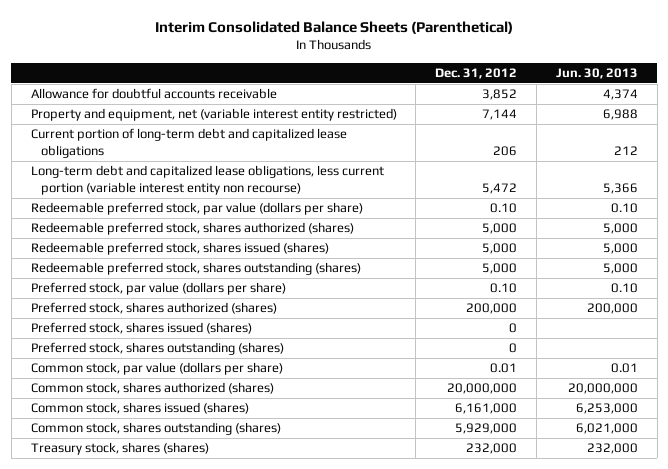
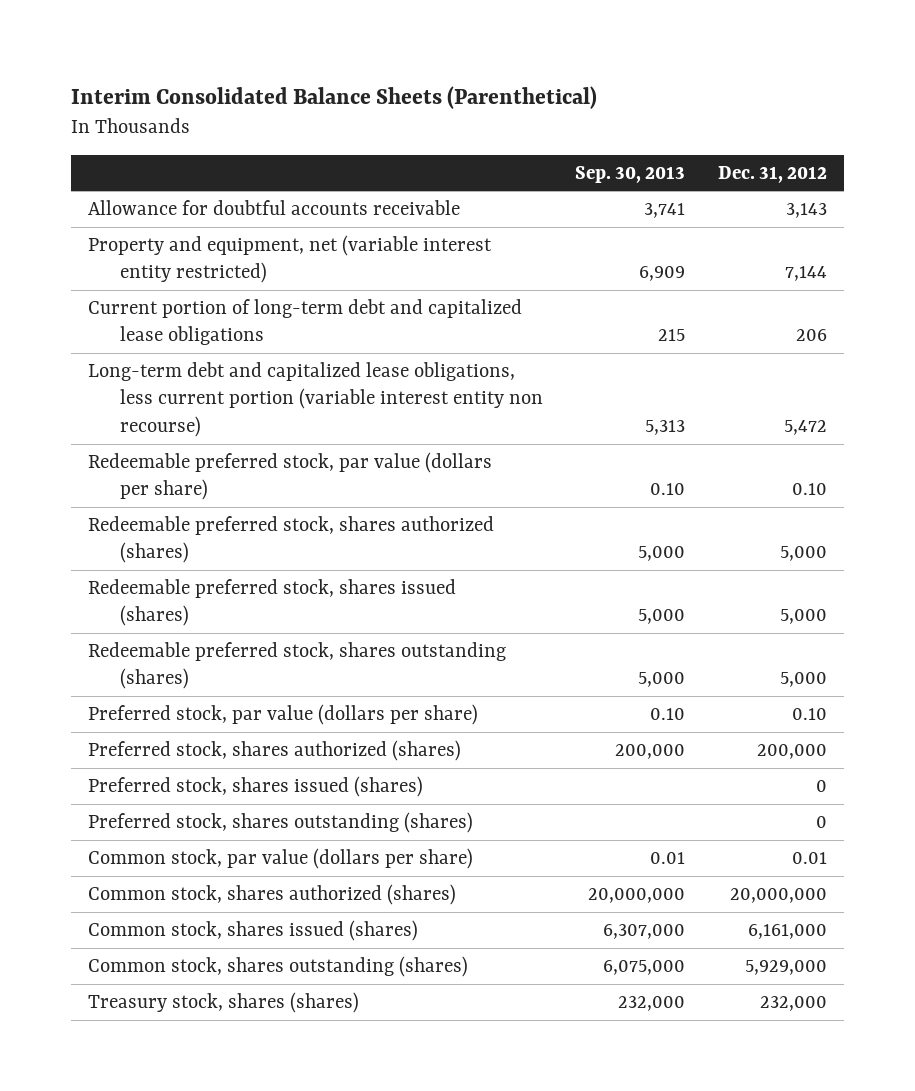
[555,67,638,79] Jun. 30, 2013 -> none
none -> [575,165,686,183] Sep. 30, 2013
[482,89,518,101] 3,852 -> [786,203,828,219] 3,143

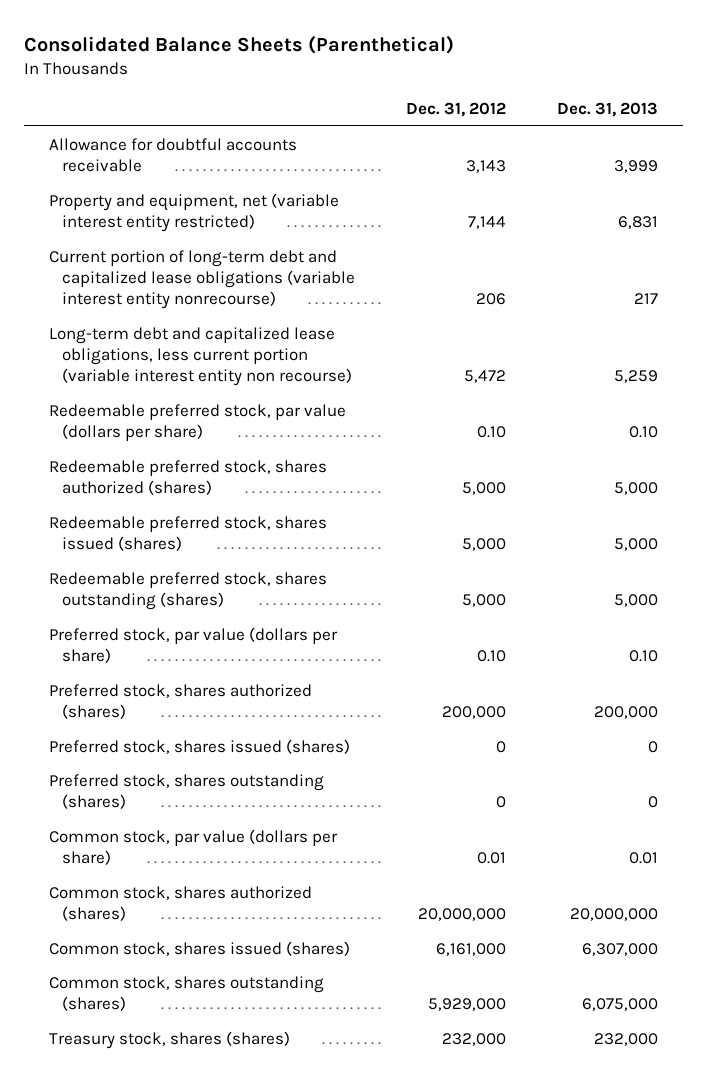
[71,86,598,110] Interim Consolidated Balance Sheets (Parenthetical) -> [24,34,455,54] Consolidated Balance Sheets (Parenthetical)
[575,165,686,183] Sep. 30, 2013 -> none
none -> [557,101,659,117] Dec. 31, 2013
[87,299,522,346] Current portion of long-term debt and capitalized lease obligations -> [49,249,356,309] Current portion of long-term debt and capitalized lease obligations (variable interest entity nonrecourse)

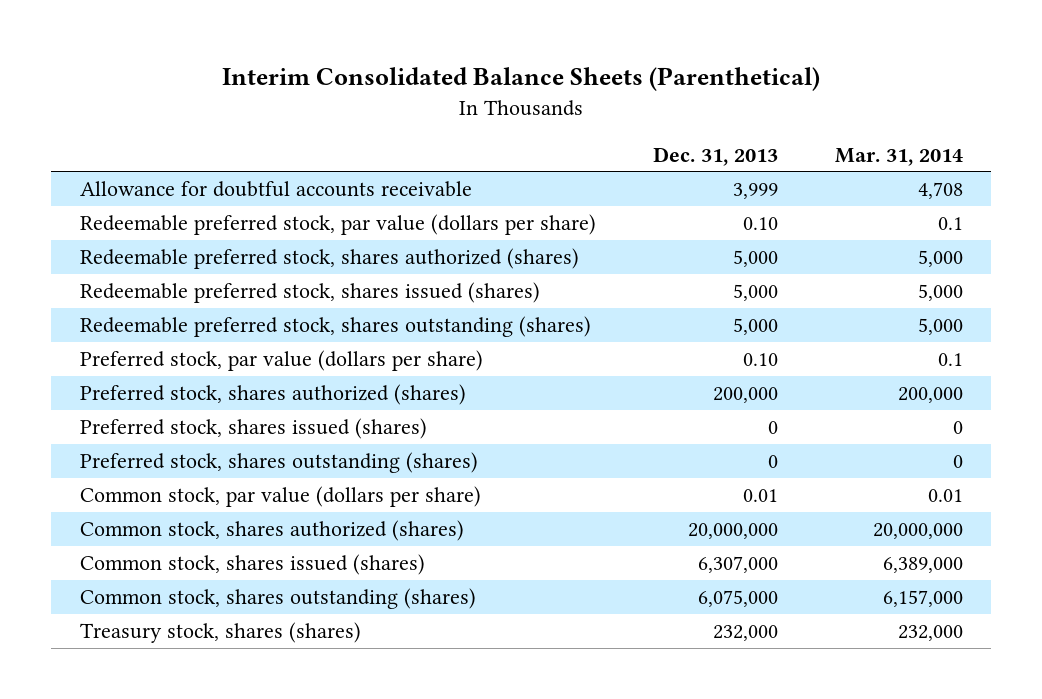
[24,34,455,54] Consolidated Balance Sheets (Parenthetical) -> [222,67,821,92] Interim Consolidated Balance Sheets (Parenthetical)
[406,101,507,117] Dec. 31, 2012 -> none
none -> [834,147,963,166] Mar. 31, 2014
[49,192,340,232] Property and equipment, net (variable interest entity restricted) -> none
[49,249,356,309] Current portion of long-term debt and capitalized lease obligations (variable interest entity nonrecourse) -> none
[49,326,353,386] Long-term debt and capitalized lease obligations, less current portion (variable interest entity non recourse) -> none

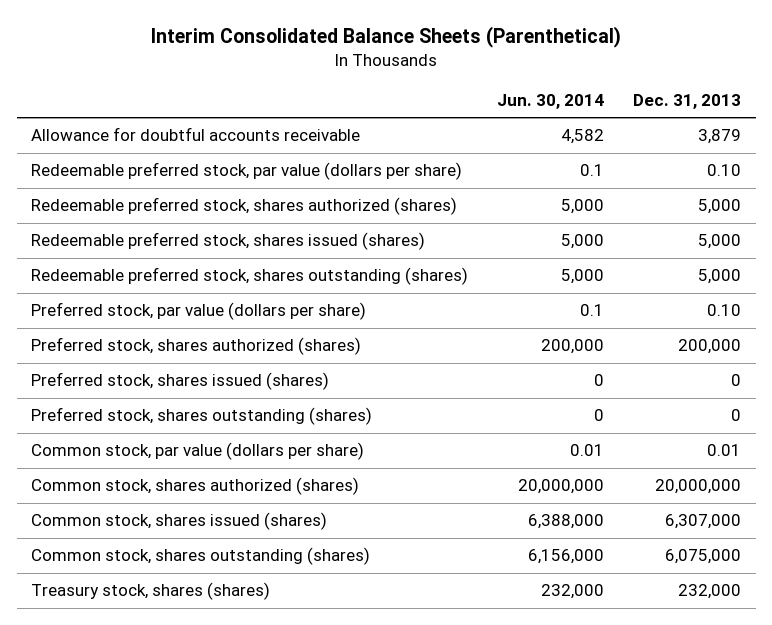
[834,147,963,166] Mar. 31, 2014 -> none
none -> [497,94,605,110] Jun. 30, 2014
[732,183,778,200] 3,999 -> [698,129,742,145] 3,879

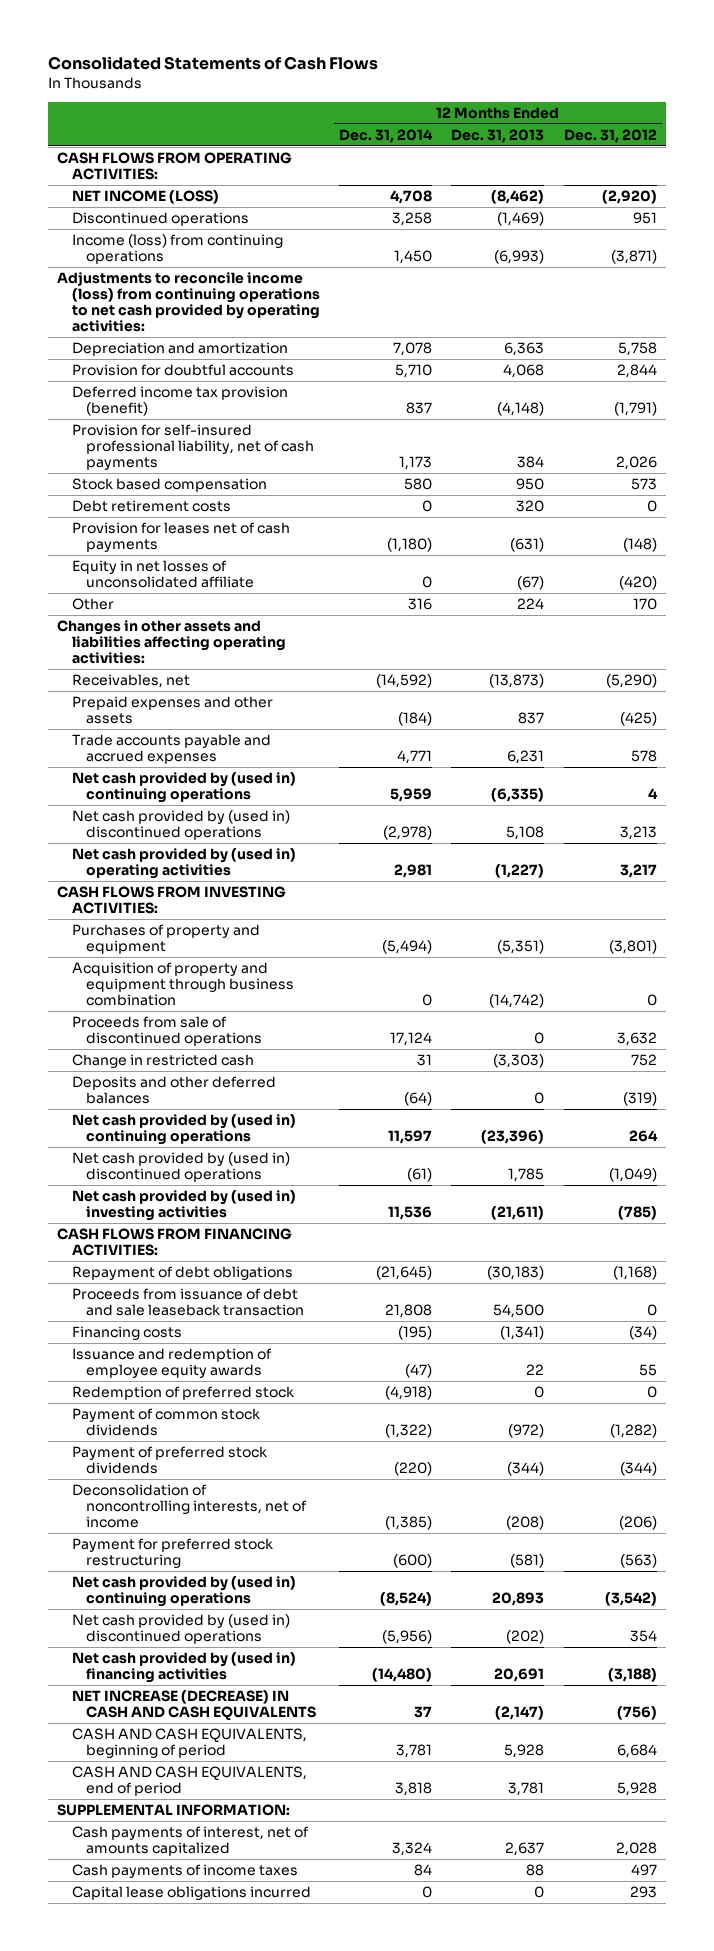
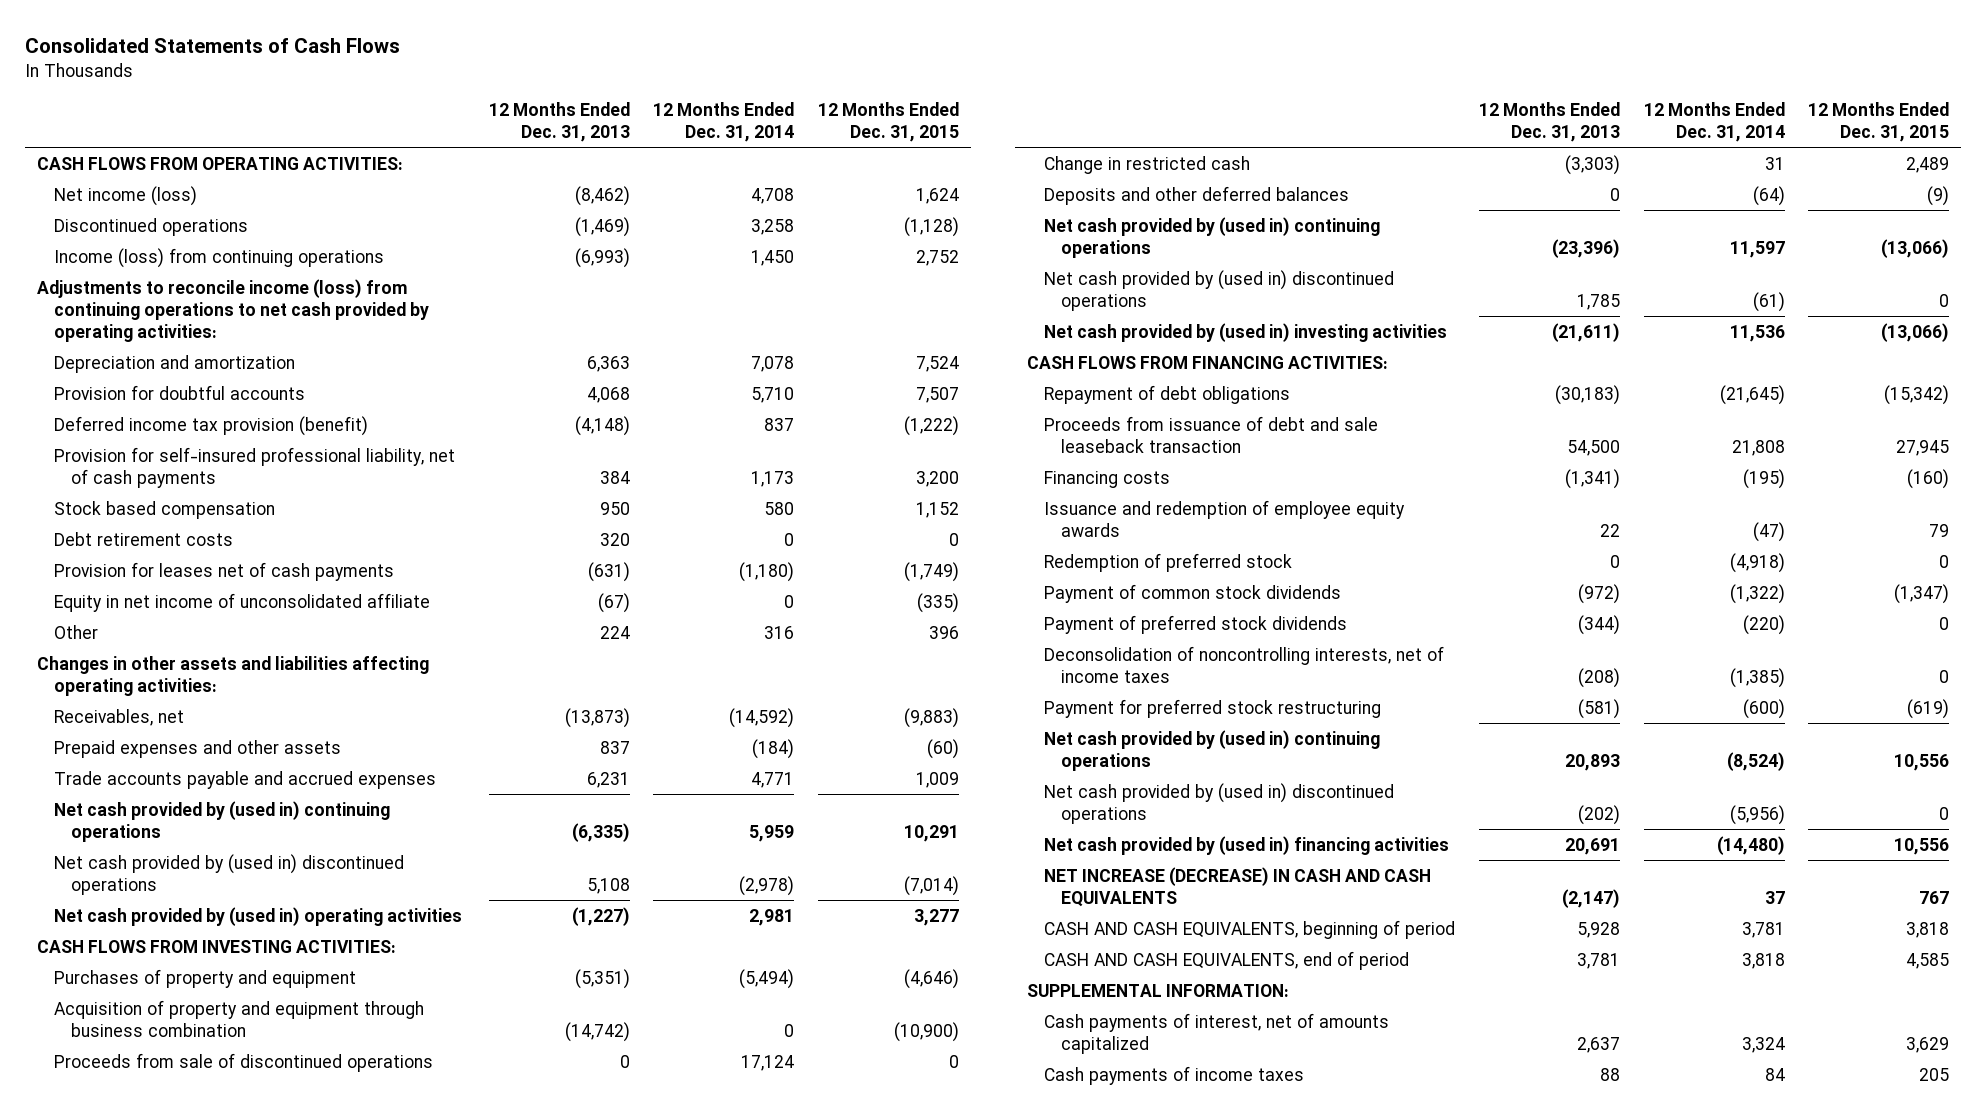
[563,128,657,143] Dec. 31, 2012 -> none
none -> [818,102,960,143] 12 Months Ended Dec. 31, 2015
[71,190,219,205] NET INCOME (LOSS) -> [53,185,197,206] Net income (loss)
[71,560,255,589] Equity in net losses of unconsolidated affiliate -> [53,592,430,612] Equity in net income of unconsolidated affiliate
[71,1484,308,1529] Deconsolidation of noncontrolling interests, net of income -> [1044,645,1445,683] Deconsolidation of noncontrolling interests, net of income taxes
[71,1886,311,1901] Capital lease obligations incurred -> none

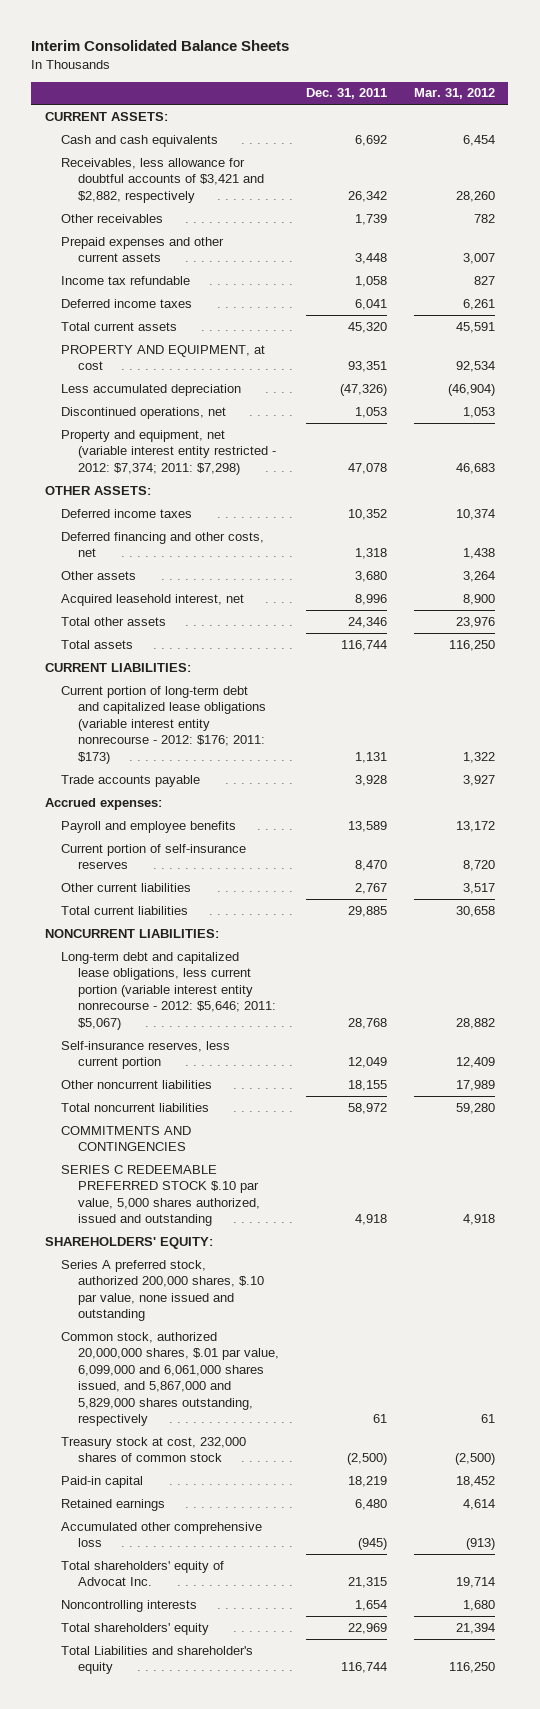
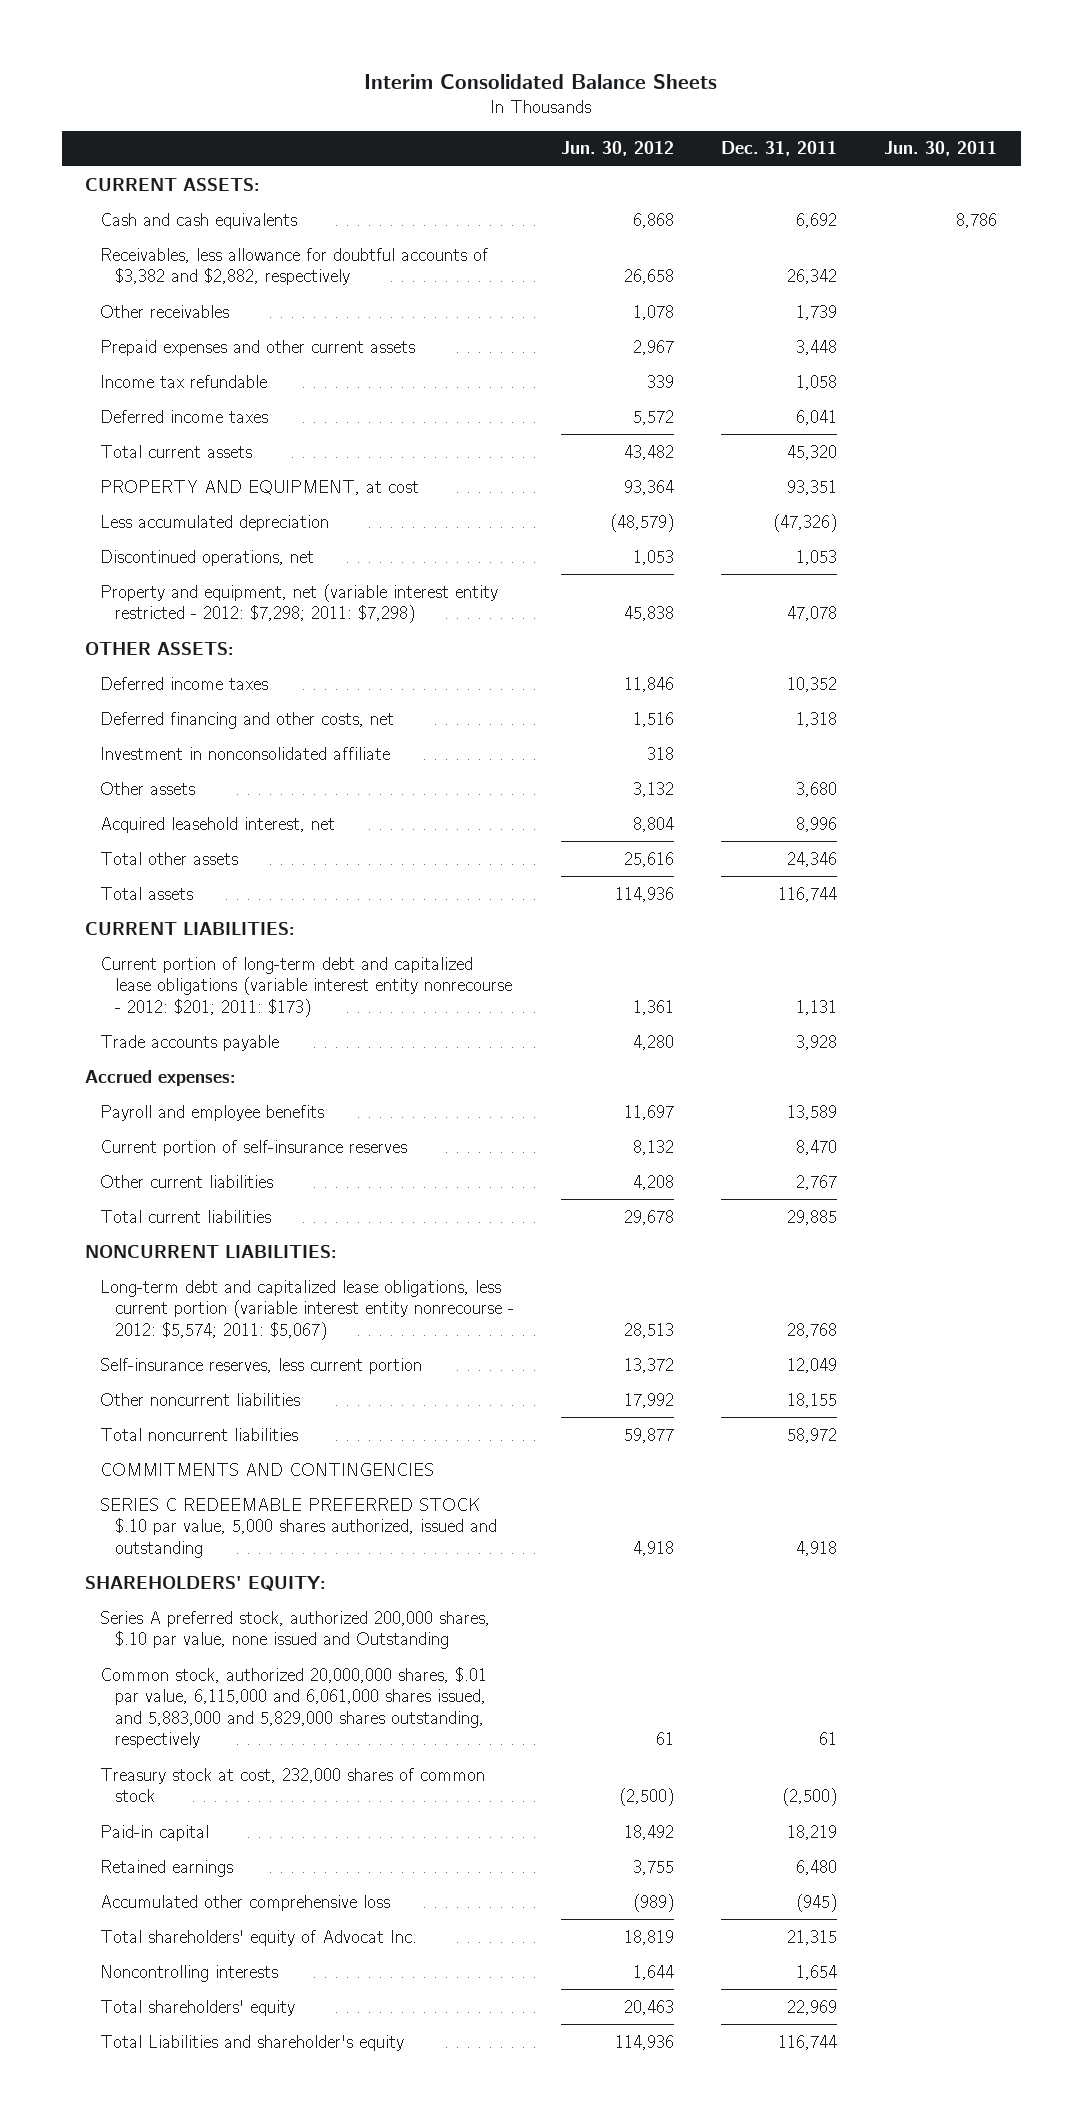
[413,88,495,100] Mar. 31, 2012 -> none
none -> [561,141,675,157] Jun. 30, 2012
none -> [884,141,998,157] Jun. 30, 2011
[61,157,265,203] Receivables, less allowance for doubtful accounts of $3,421 and $2,882, respectively -> [100,247,489,286] Receivables, less allowance for doubtful accounts of $3,382 and $2,882, respectively
[61,429,277,475] Property and equipment, net (variable interest entity restricted - 2012: $7,374; 2011: $7,298) -> [100,583,499,624] Property and equipment, net (variable interest entity restricted - 2012: $7,298; 2011: $7,298)
none -> [100,746,391,760] Investment in nonconsolidated affiliate
[61,685,267,764] Current portion of long-term debt and capitalized lease obligations (variable interest entity nonrecourse - 2012: $176; 2011: $173) -> [100,956,512,1017] Current portion of long-term debt and capitalized lease obligations (variable interest entity nonrecourse - 2012: $201; 2011: $173)
[61,951,277,1030] Long-term debt and capitalized lease obligations, less current portion (variable interest entity nonrecourse - 2012: $5,646; 2011: $5,067) -> [100,1279,514,1340] Long-term debt and capitalized lease obligations, less current portion (variable interest entity nonrecourse - 2012: $5,574; 2011: $5,067)
[61,1259,265,1322] Series A preferred stock, authorized 200,000 shares, $.10 par value, none issued and outstanding -> [100,1610,491,1650] Series A preferred stock, authorized 200,000 shares, $.10 par value, none issued and Outstanding
[61,1331,280,1427] Common stock, authorized 20,000,000 shares, $.01 par value, 6,099,000 and 6,061,000 shares issued, and 5,867,000 and 5,829,000 shares outstanding, respectively -> [100,1666,488,1749] Common stock, authorized 20,000,000 shares, $.01 par value, 6,115,000 and 6,061,000 shares issued, and 5,883,000 and 5,829,000 shares outstanding, respectively

